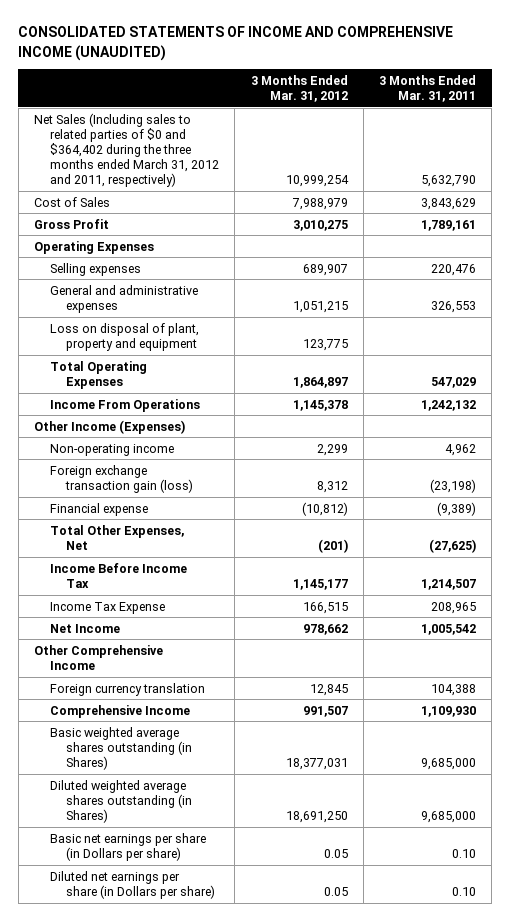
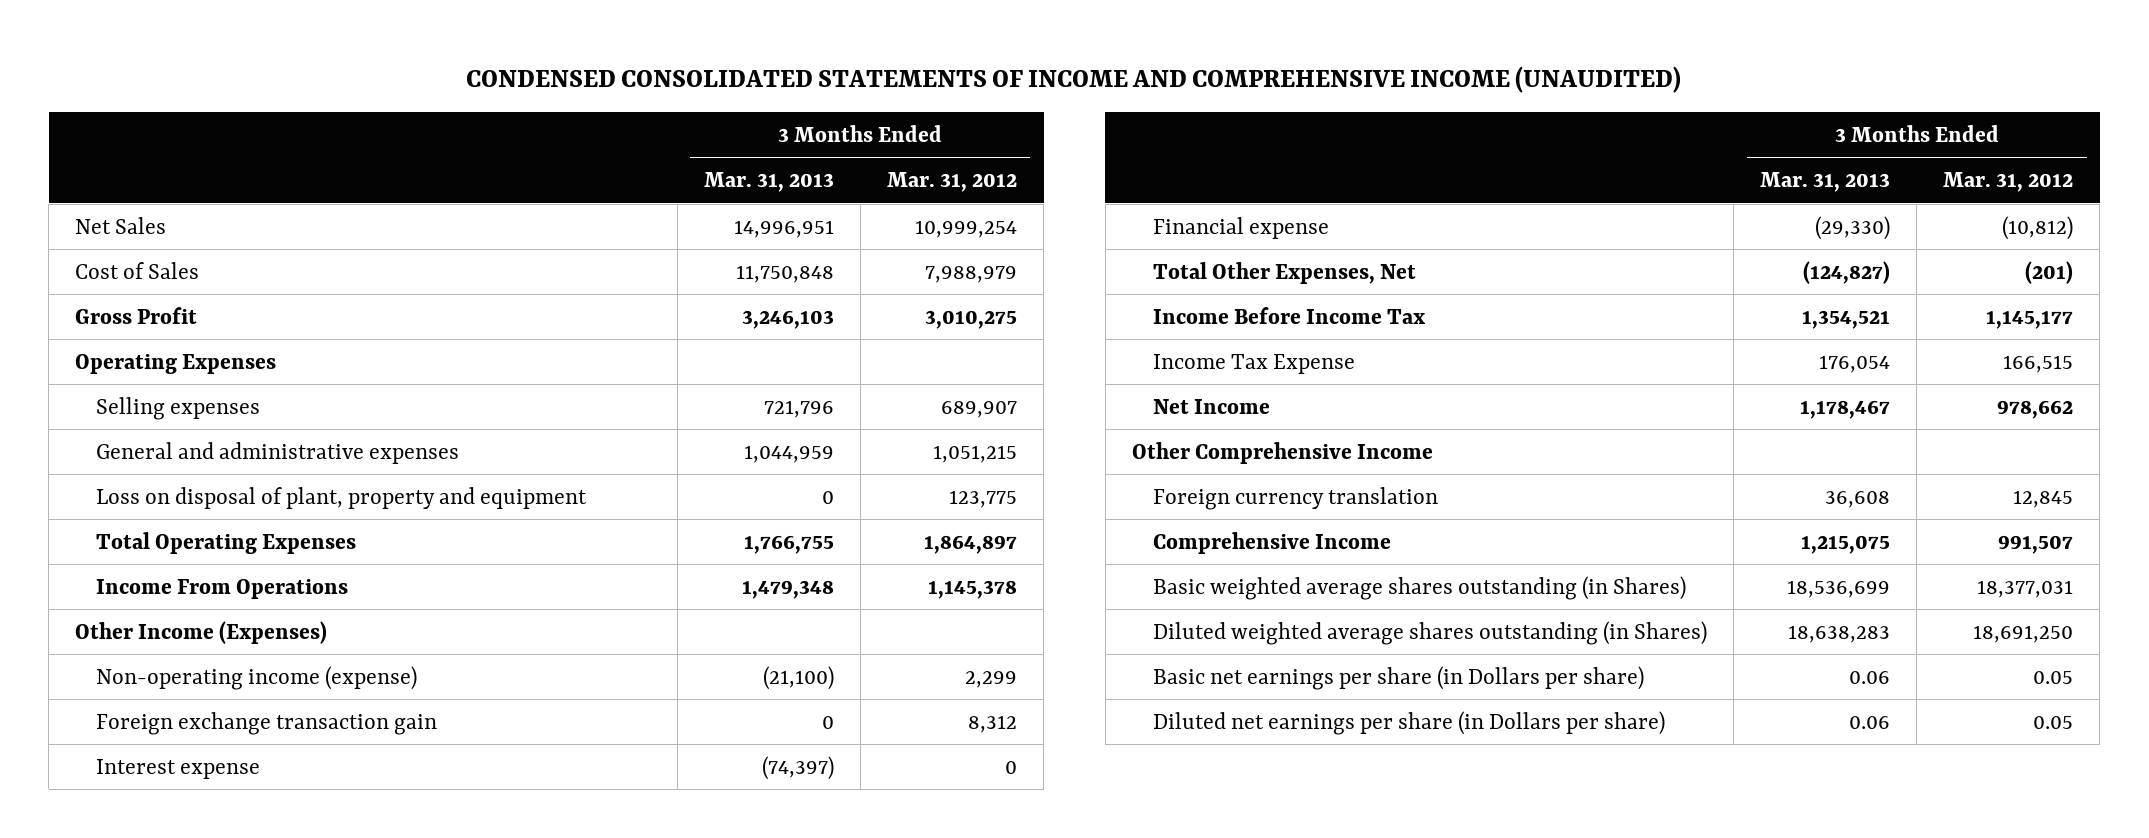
[18,26,454,61] CONSOLIDATED STATEMENTS OF INCOME AND COMPREHENSIVE INCOME (UNAUDITED) -> [466,66,1682,94] CONDENSED CONSOLIDATED STATEMENTS OF INCOME AND COMPREHENSIVE INCOME (UNAUDITED)
[379,74,477,102] 3 Months Ended Mar. 31, 2011 -> none
none -> [703,172,834,193] Mar. 31, 2013
[33,112,219,187] Net Sales (Including sales to related parties of $0 and $364,402 during the three months ended March 31, 2012 and 2011, respectively) -> [75,216,167,234] Net Sales
[49,443,174,456] Non-operating income -> [96,665,418,690] Non-operating income (expense)
[49,464,193,493] Foreign exchange transaction gain (loss) -> [96,711,438,735] Foreign exchange transaction gain
none -> [96,758,261,779] Interest expense

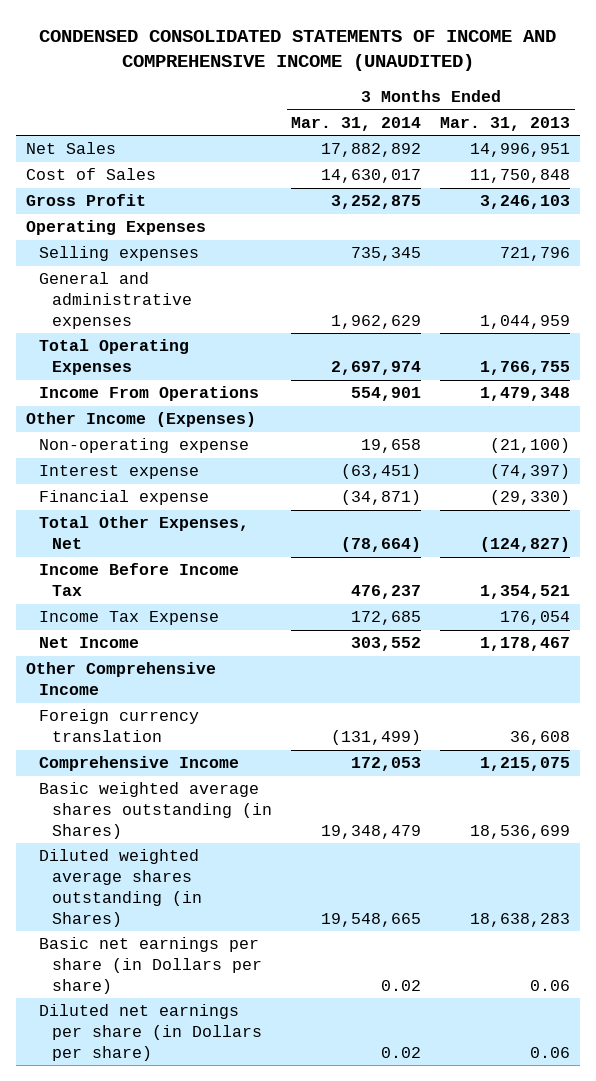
[886,172,1017,193] Mar. 31, 2012 -> none
none -> [291,116,422,131] Mar. 31, 2014
[96,486,588,509] Loss on disposal of plant, property and equipment -> none
[96,711,438,735] Foreign exchange transaction gain -> none
[96,665,418,690] Non-operating income (expense) -> [39,438,250,454] Non-operating expense

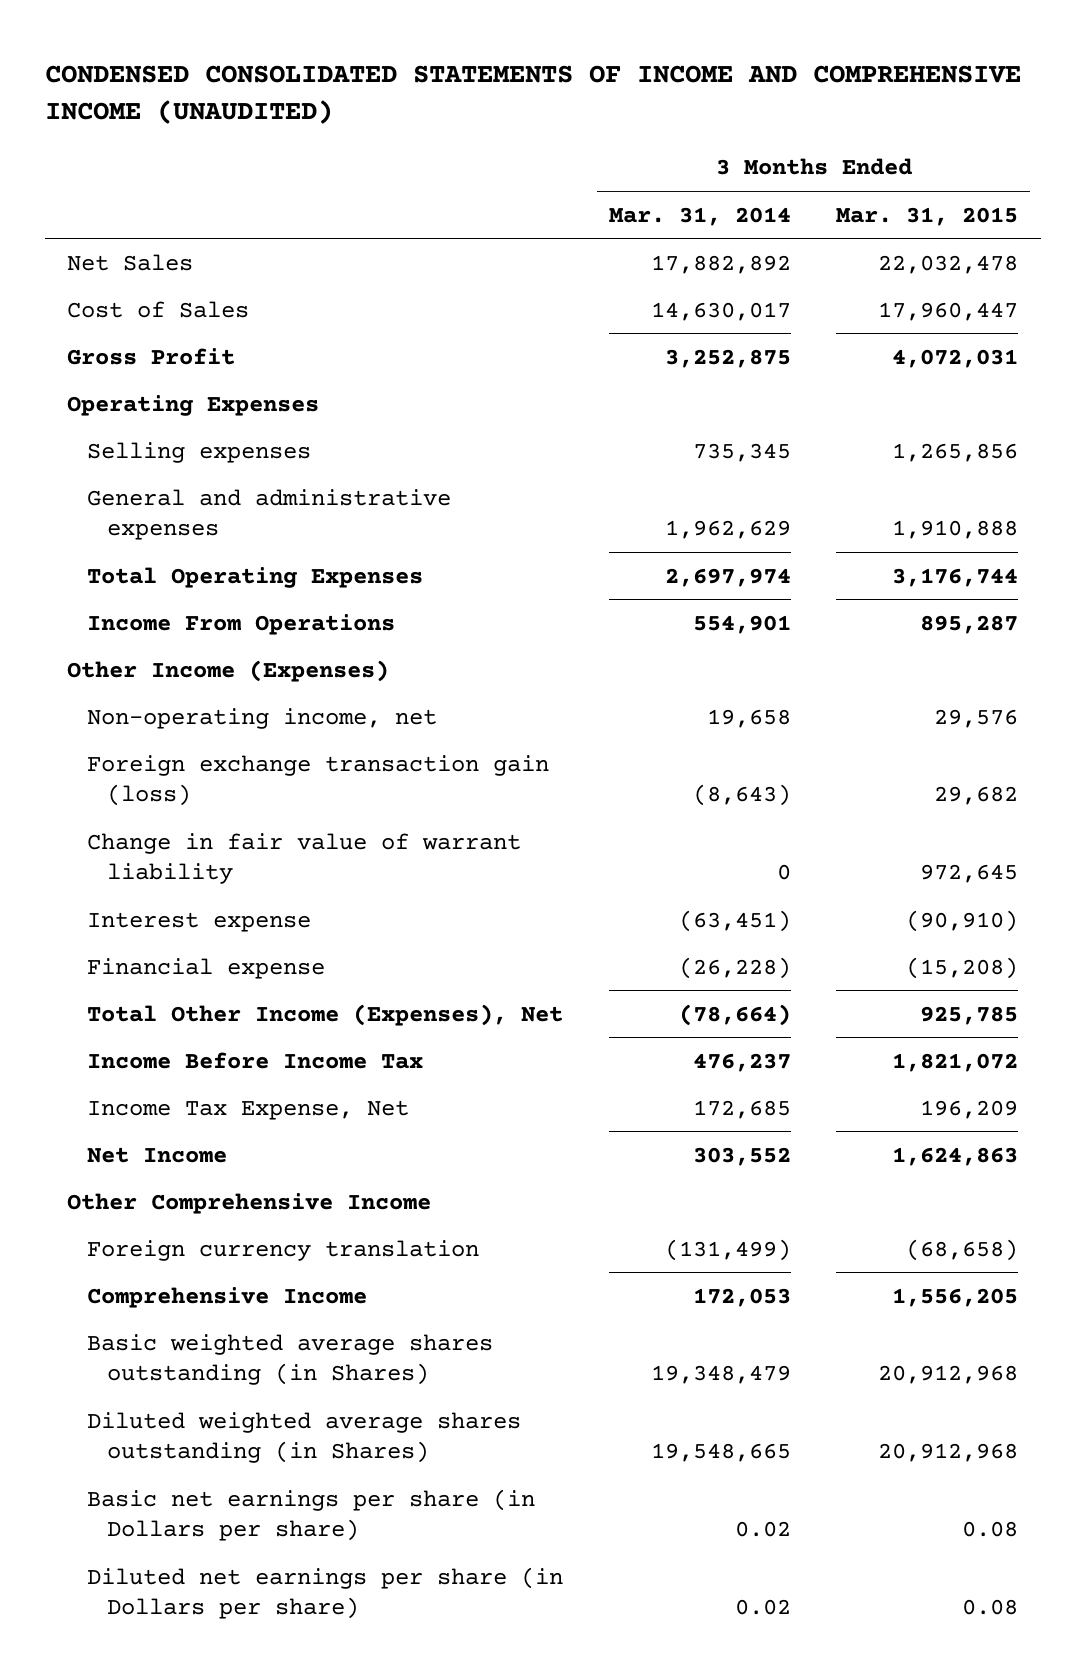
[440,116,571,131] Mar. 31, 2013 -> none
none -> [836,206,1019,226] Mar. 31, 2015
[39,438,250,454] Non-operating expense -> [87,707,438,729] Non-operating income, net
none -> [87,754,550,807] Foreign exchange transaction gain (loss)
none -> [87,832,522,885] Change in fair value of warrant liability
[341,490,422,506] (34,871) -> [678,956,791,979] (26,228)
[39,516,250,550] Total Other Expenses, Net -> [87,1003,564,1026] Total Other Income (Expenses), Net
[39,611,220,626] Income Tax Expense -> [87,1099,410,1120] Income Tax Expense, Net

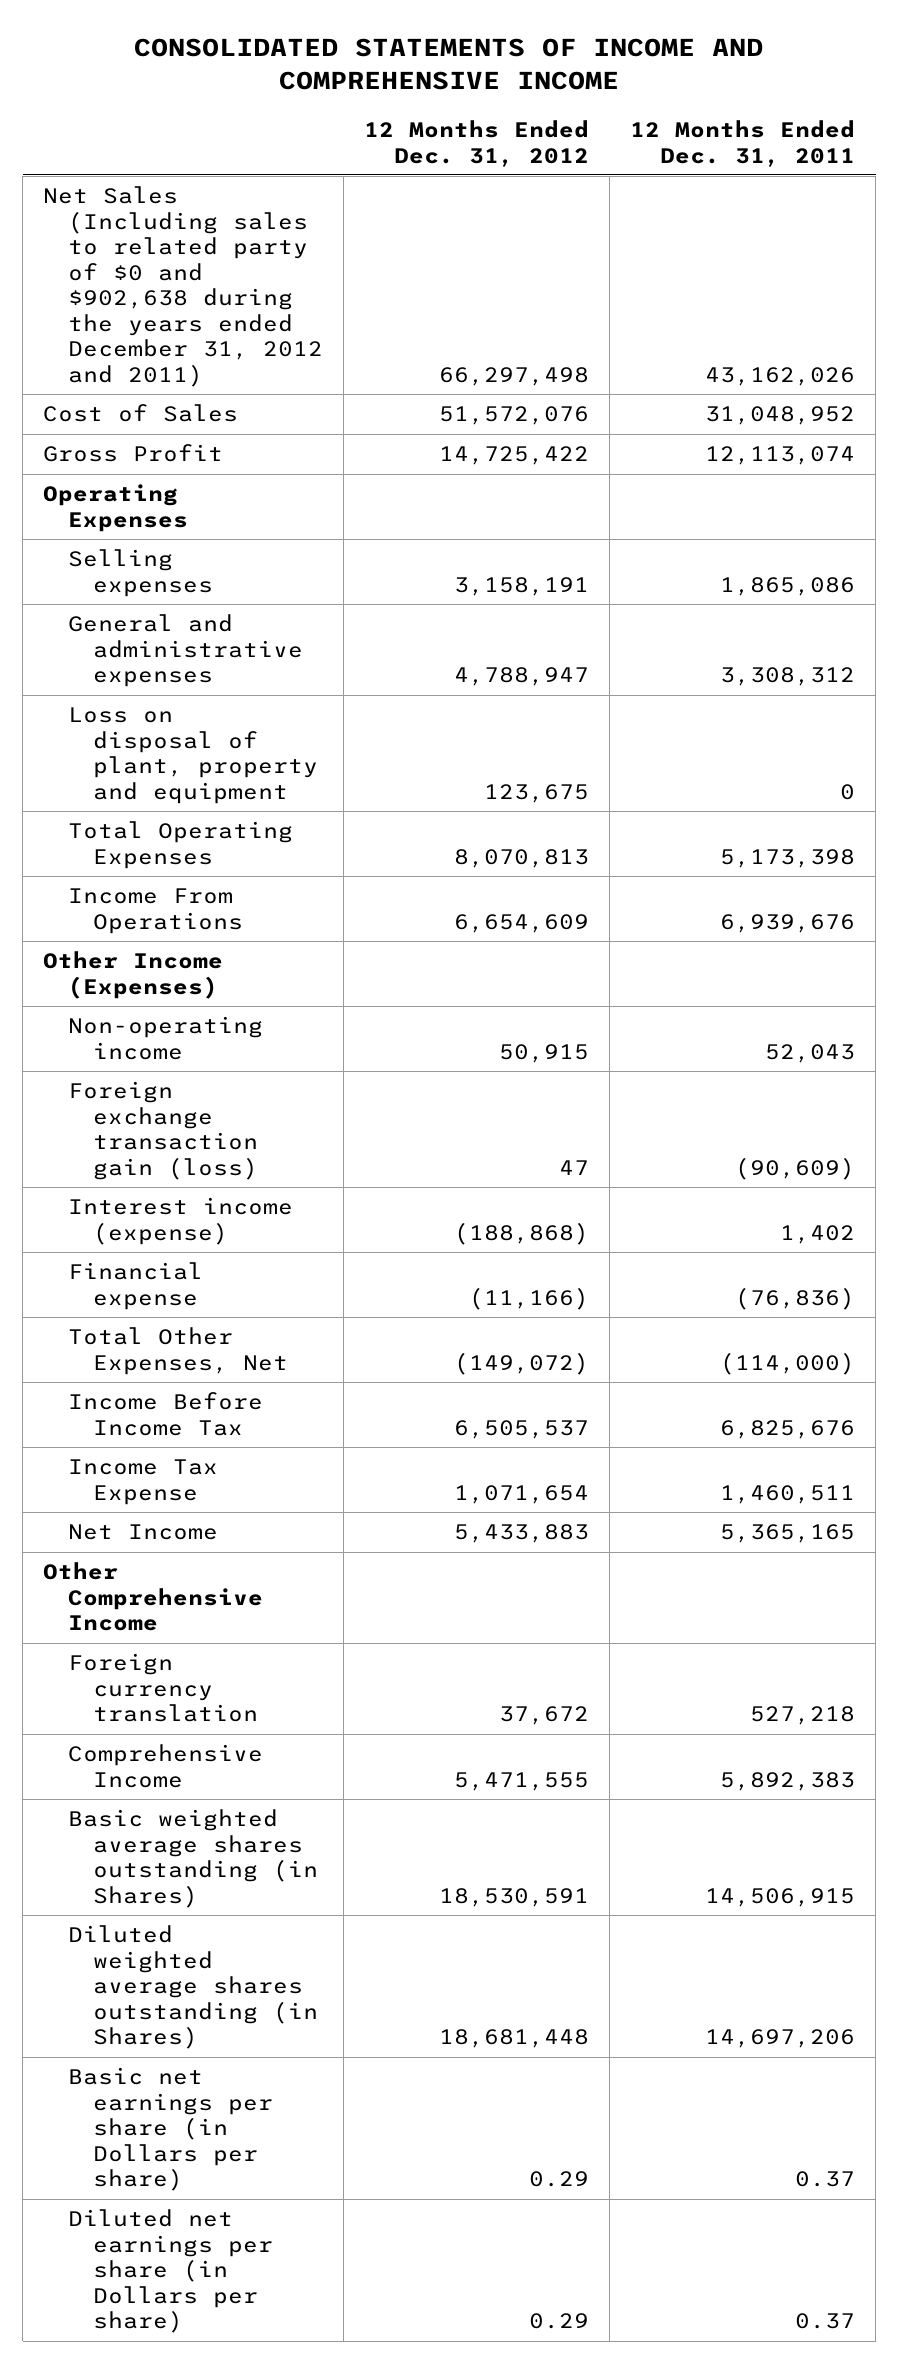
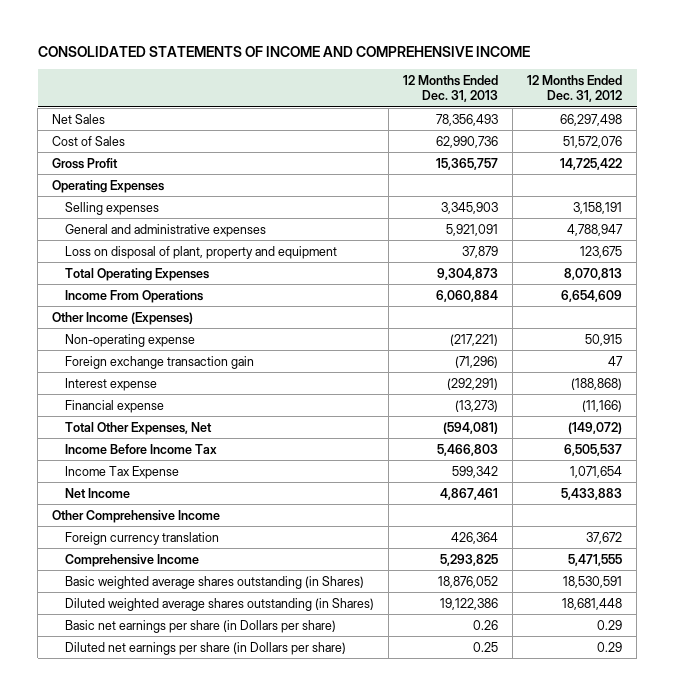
[630,120,856,167] 12 Months Ended Dec. 31, 2011 -> none
none -> [402,74,498,103] 12 Months Ended Dec. 31, 2013
[43,186,323,387] Net Sales (Including sales to related party of $0 and $902,638 during the years ended December 31, 2012 and 2011) -> [52,113,106,124] Net Sales
[67,1016,263,1060] Non-operating income -> [64,333,195,347] Non-operating expense
[67,1081,258,1180] Foreign exchange transaction gain (loss) -> [64,355,254,369] Foreign exchange transaction gain
[67,1197,293,1245] Interest income (expense) -> [64,377,157,391] Interest expense

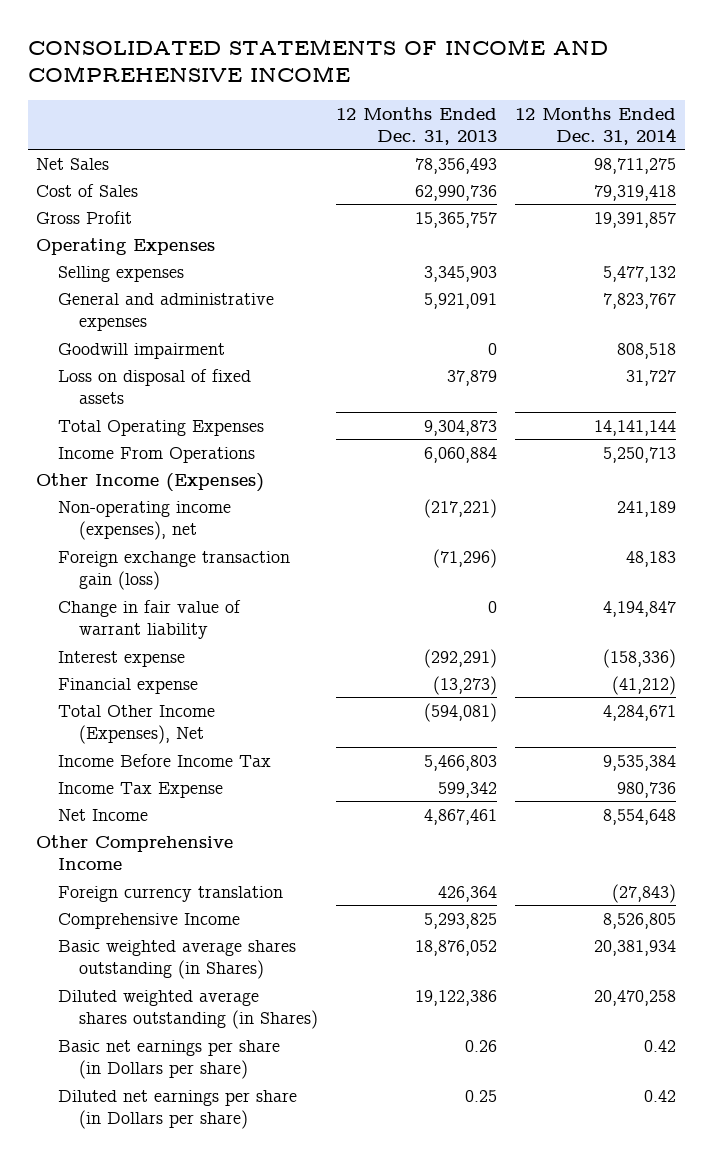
[526,74,622,103] 12 Months Ended Dec. 31, 2012 -> none
none -> [514,106,676,145] 12 Months Ended Dec. 31, 2014
none -> [57,342,225,359] Goodwill impairment
[64,245,337,259] Loss on disposal of plant, property and equipment -> [57,368,251,404] Loss on disposal of fixed assets
[64,333,195,347] Non-operating expense -> [57,500,231,540] Non-operating income (expenses), net
[64,355,254,369] Foreign exchange transaction gain -> [57,550,290,590] Foreign exchange transaction gain (loss)
none -> [57,599,241,639] Change in fair value of warrant liability
[64,421,212,435] Total Other Expenses, Net -> [57,704,215,744] Total Other Income (Expenses), Net

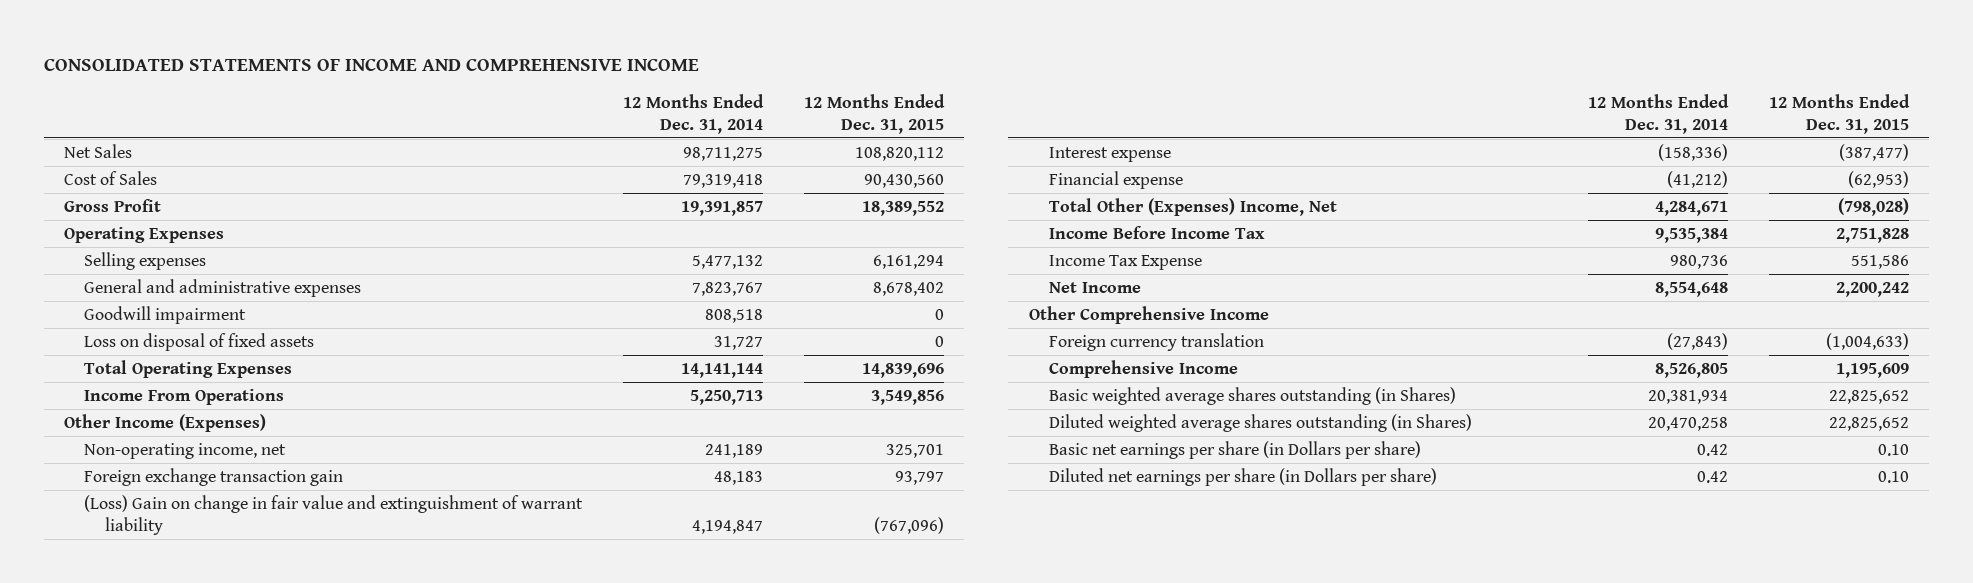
[335,106,497,145] 12 Months Ended Dec. 31, 2013 -> none
none -> [804,93,946,134] 12 Months Ended Dec. 31, 2015
[57,500,231,540] Non-operating income (expenses), net -> [84,443,287,460] Non-operating income, net
[57,550,290,590] Foreign exchange transaction gain (loss) -> [84,468,344,487] Foreign exchange transaction gain
[57,599,241,639] Change in fair value of warrant liability -> [84,495,584,536] (Loss) Gain on change in fair value and extinguishment of warrant liability
[57,704,215,744] Total Other Income (Expenses), Net -> [1049,198,1338,217] Total Other (Expenses) Income, Net

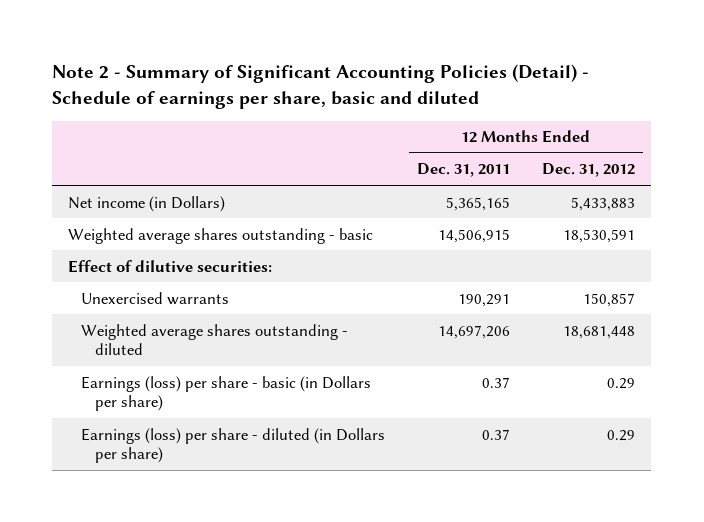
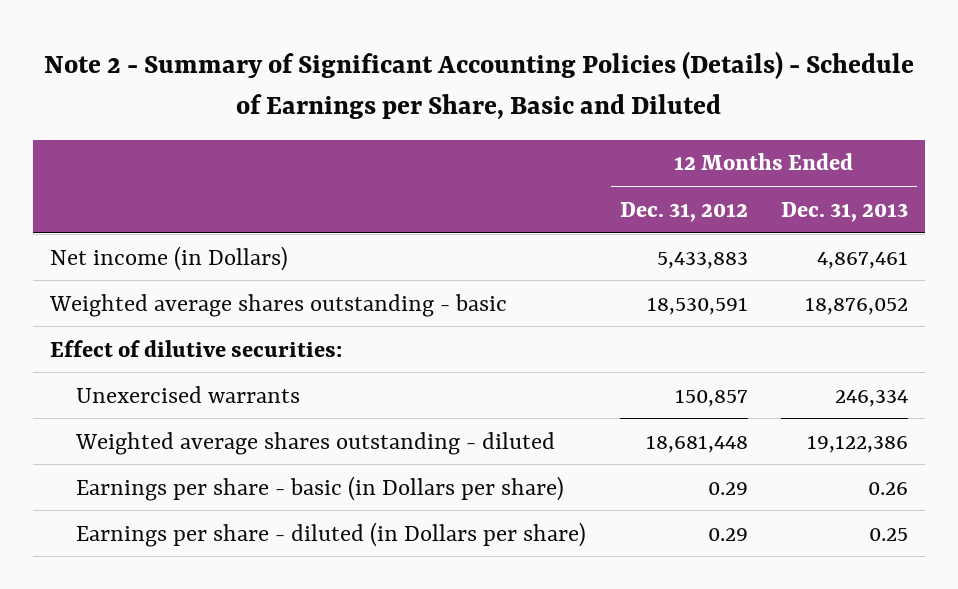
[52,64,590,109] Note 2 - Summary of Significant Accounting Policies (Detail) - Schedule of earnings per share, basic and diluted -> [44,51,915,120] Note 2 - Summary of Significant Accounting Policies (Details) - Schedule of Earnings per Share, Basic and Diluted
[417,163,511,178] Dec. 31, 2011 -> none
none -> [781,201,909,222] Dec. 31, 2013
[81,375,372,412] Earnings (loss) per share - basic (in Dollars per share) -> [76,475,565,501] Earnings per share - basic (in Dollars per share)
[81,427,386,464] Earnings (loss) per share - diluted (in Dollars per share) -> [76,521,587,547] Earnings per share - diluted (in Dollars per share)

